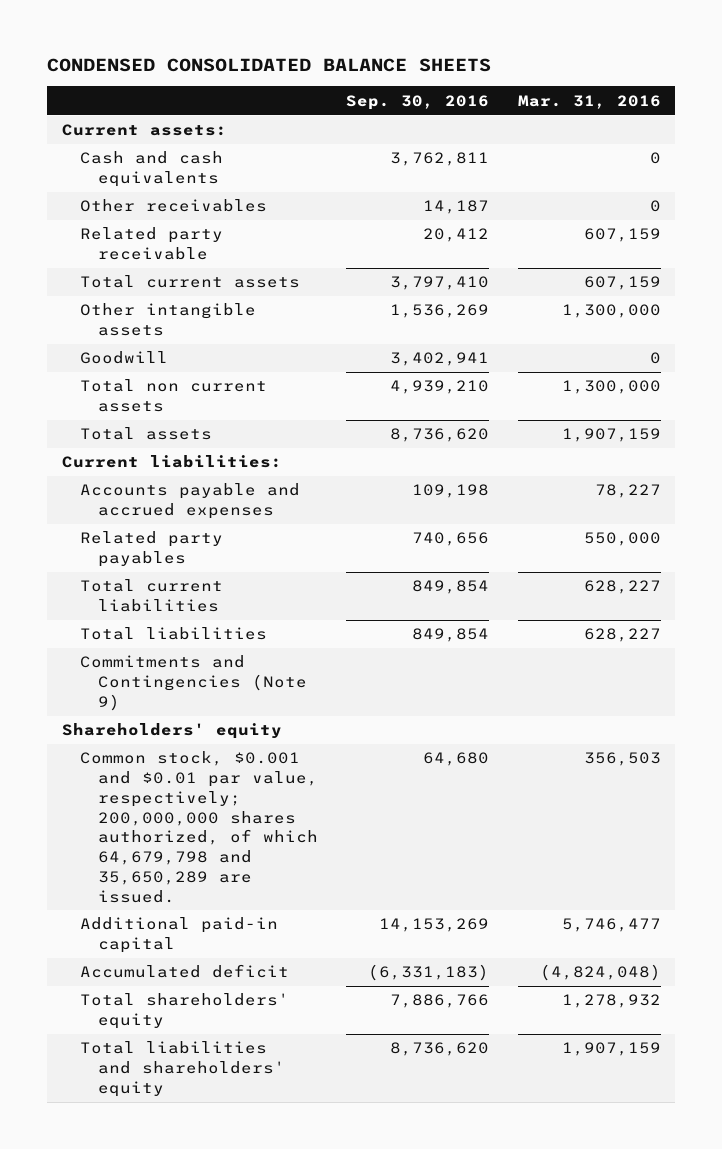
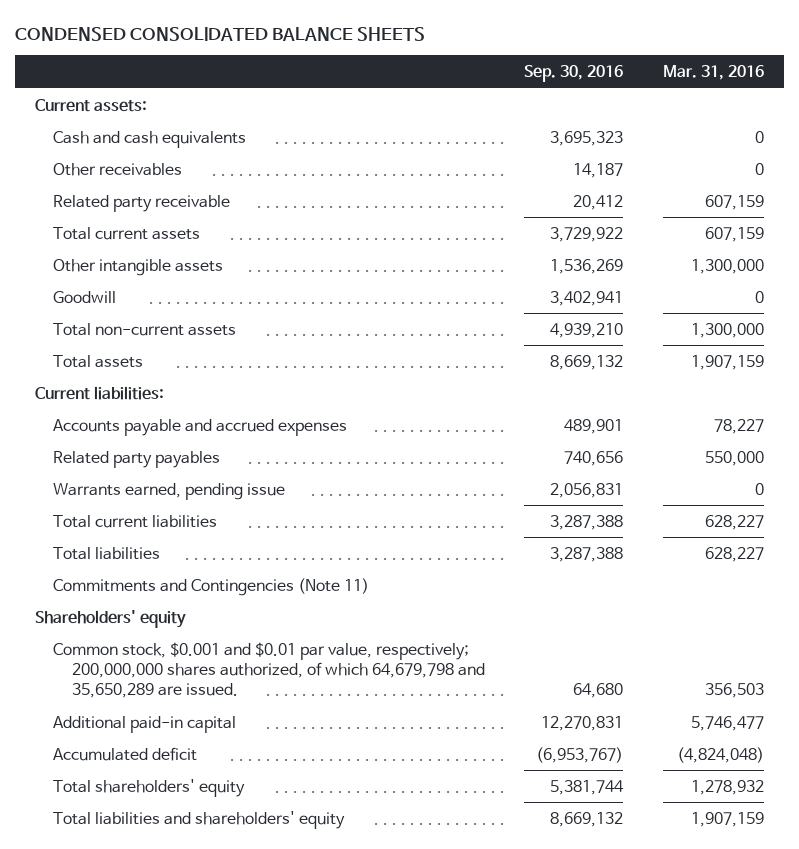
[390,152,490,167] 3,762,811 -> [550,130,624,146] 3,695,323
[390,276,490,291] 3,797,410 -> [550,226,624,242] 3,729,922
[79,379,267,413] Total non current assets -> [53,322,237,336] Total non-current assets
[390,428,490,443] 8,736,620 -> [550,354,624,370] 8,669,132
[412,484,490,499] 109,198 -> [564,418,624,434] 489,901
none -> [53,482,286,500] Warrants earned, pending issue
[412,580,490,595] 849,854 -> [550,514,624,530] 3,287,388
[412,628,490,643] 849,854 -> [550,546,624,562] 3,287,388
[79,655,308,711] Commitments and Contingencies (Note 9) -> [53,577,370,596] Commitments and Contingencies (Note 11)
[379,918,490,933] 14,153,269 -> [541,715,624,731] 12,270,831
[368,964,490,982] (6,331,183) -> [536,746,624,763] (6,953,767)
[390,994,490,1009] 7,886,766 -> [550,779,625,795] 5,381,744
[390,1042,490,1057] 8,736,620 -> [550,811,624,827] 8,669,132

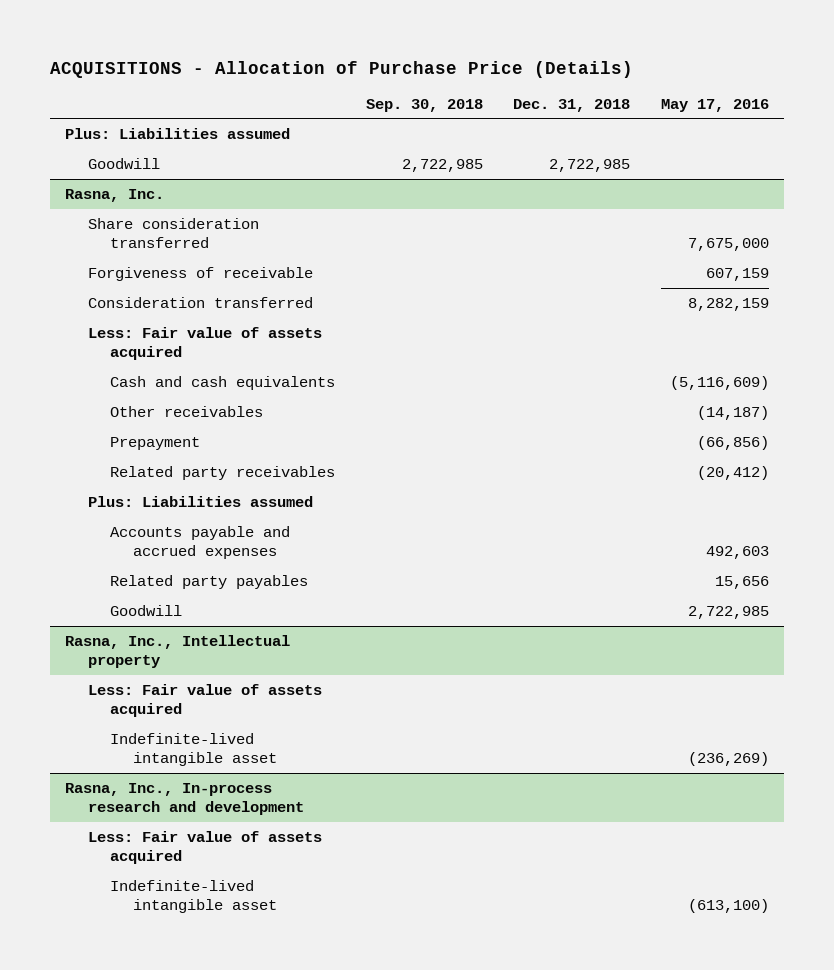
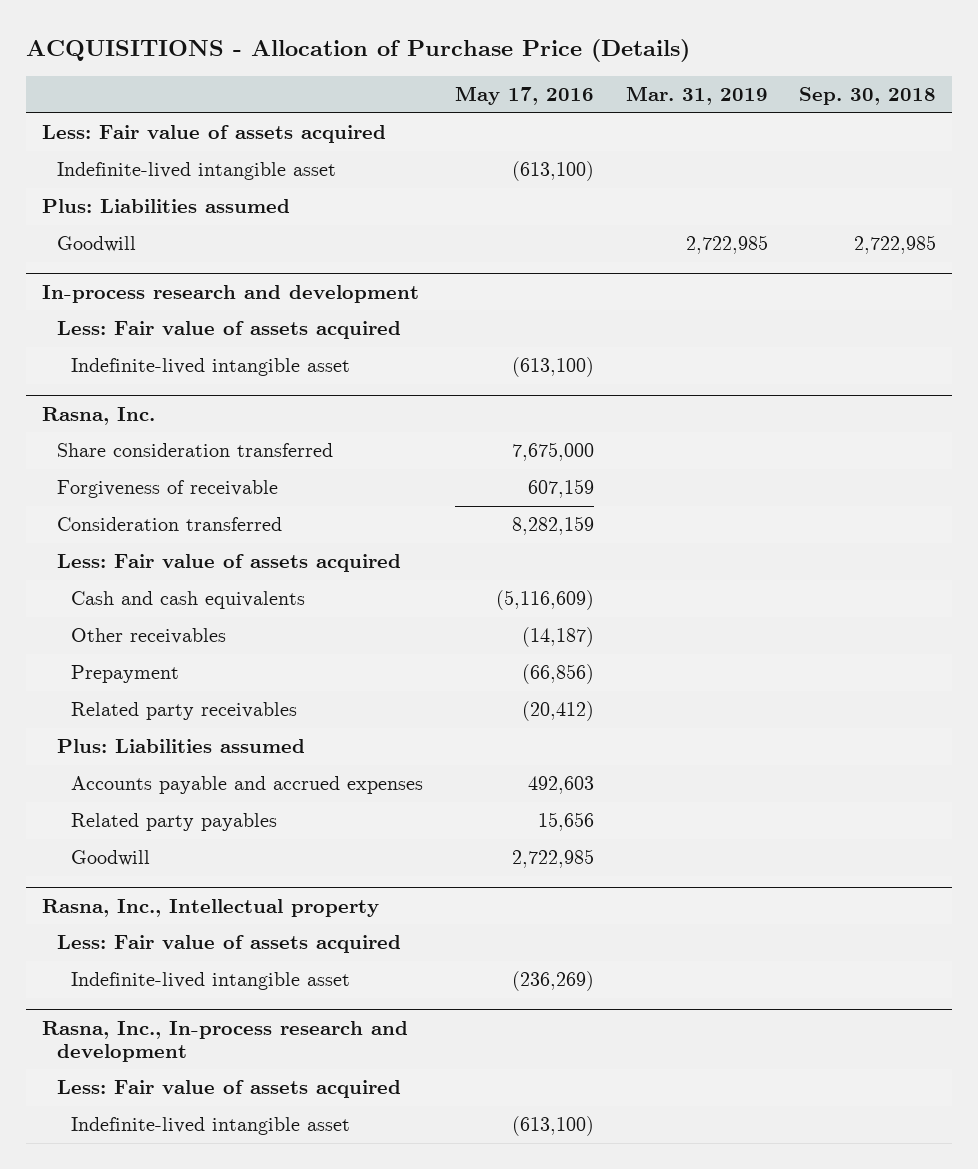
[513,98,631,112] Dec. 31, 2018 -> none
none -> [625,86,768,106] Mar. 31, 2019
none -> [41,125,386,144] Less: Fair value of assets acquired
none -> [56,162,336,181] Indefinite-lived intangible asset
none -> [41,284,419,303] In-process research and development
none -> [56,321,401,340] Less: Fair value of assets acquired
none -> [71,358,351,377] Indefinite-lived intangible asset

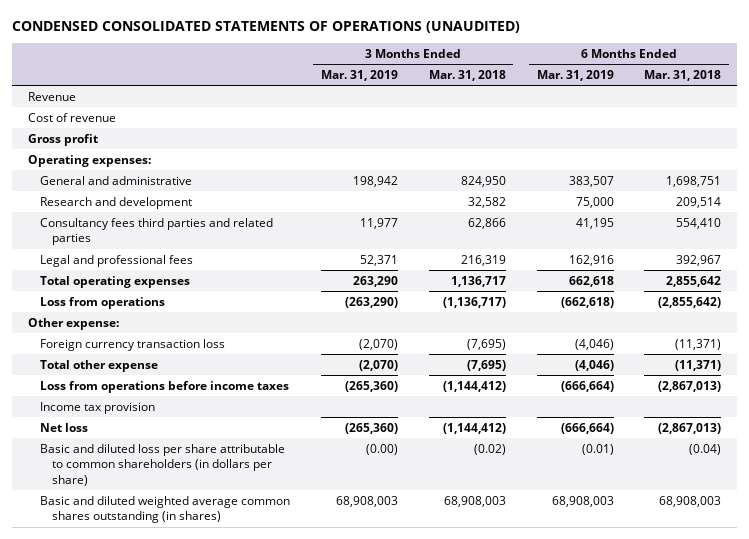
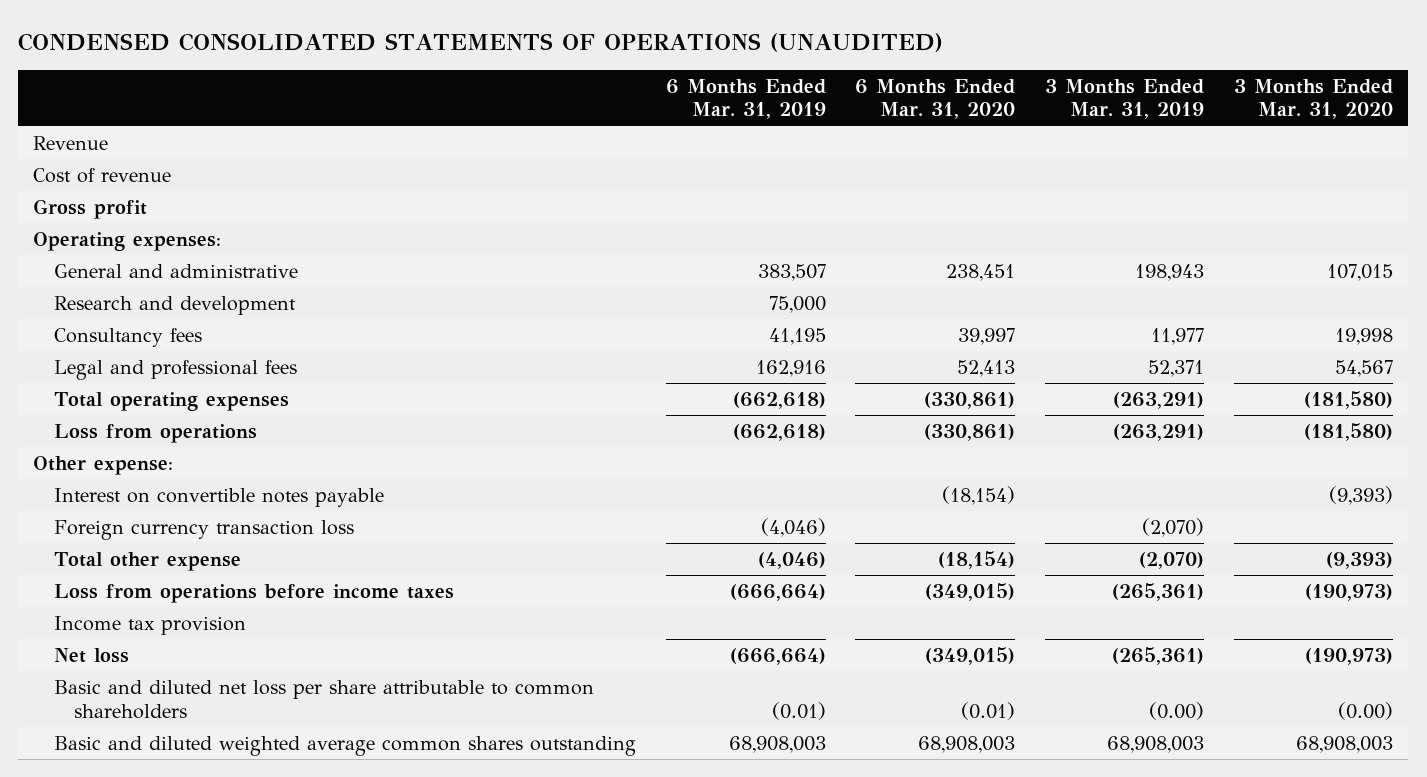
[428,70,506,82] Mar. 31, 2018 -> none
[644,70,722,82] Mar. 31, 2018 -> none
none -> [855,78,1016,120] 6 Months Ended Mar. 31, 2020
none -> [1234,78,1394,120] 3 Months Ended Mar. 31, 2020
[352,175,398,187] 198,942 -> [1135,264,1205,282] 198,943
[39,217,273,246] Consultancy fees third parties and related parties -> [53,328,202,348] Consultancy fees
[352,275,398,287] 263,290 -> [1113,392,1205,410] (263,291)
[568,275,614,287] 662,618 -> [732,392,826,410] (662,618)
[344,296,398,308] (263,290) -> [1113,424,1205,442] (263,291)
none -> [53,488,384,508] Interest on convertible notes payable
[344,380,398,392] (265,360) -> [1112,583,1205,602] (265,361)
[344,422,398,434] (265,360) -> [1112,647,1205,666] (265,361)
[39,443,285,487] Basic and diluted loss per share attributable to common shareholders (in dollars per share) -> [53,680,594,719] Basic and diluted net loss per share attributable to common shareholders
[39,495,290,524] Basic and diluted weighted average common shares outstanding (in shares) -> [53,736,636,757] Basic and diluted weighted average common shares outstanding

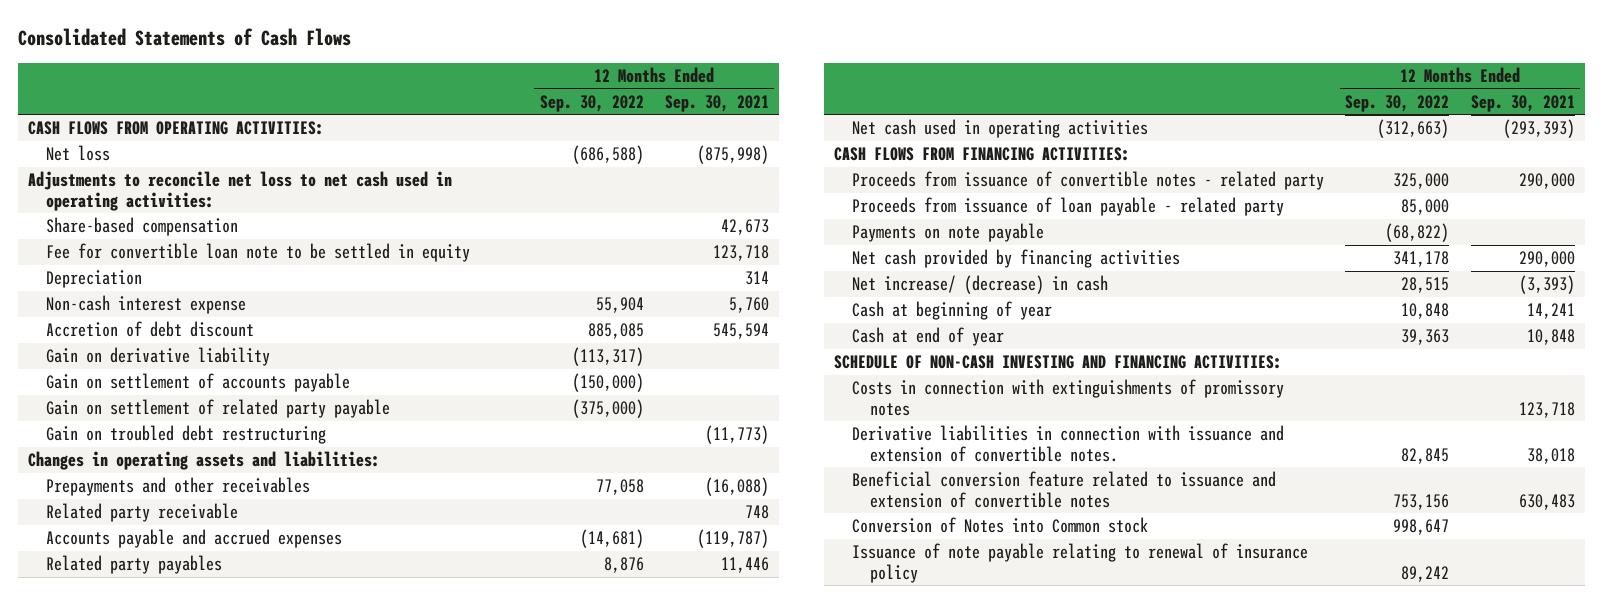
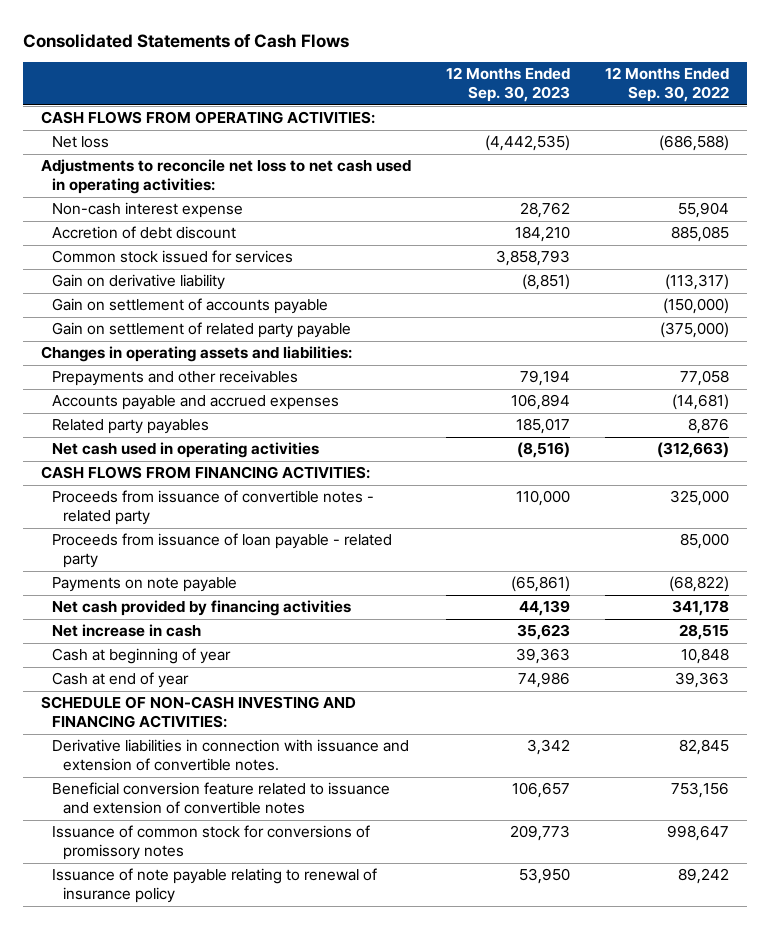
[664,94,769,112] Sep. 30, 2021 -> none
none -> [446,67,571,103] 12 Months Ended Sep. 30, 2023
[46,217,239,237] Share-based compensation -> none
[46,243,471,263] Fee for convertible loan note to be settled in equity -> none
[46,270,143,289] Depreciation -> none
none -> [51,250,293,264] Common stock issued for services
[46,425,327,445] Gain on troubled debt restructuring -> none
[46,503,239,523] Related party receivable -> none
[852,275,1109,295] Net increase/ (decrease) in cash -> [51,624,201,638] Net increase in cash
[852,379,1285,416] Costs in connection with extinguishments of promissory notes -> none
[852,517,1149,534] Conversion of Notes into Common stock -> [51,825,370,861] Issuance of common stock for conversions of promissory notes

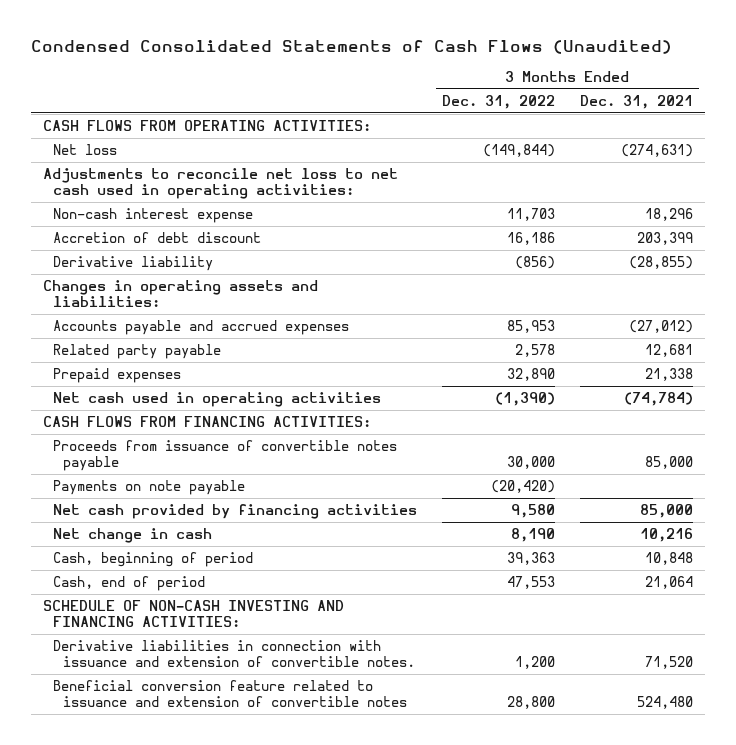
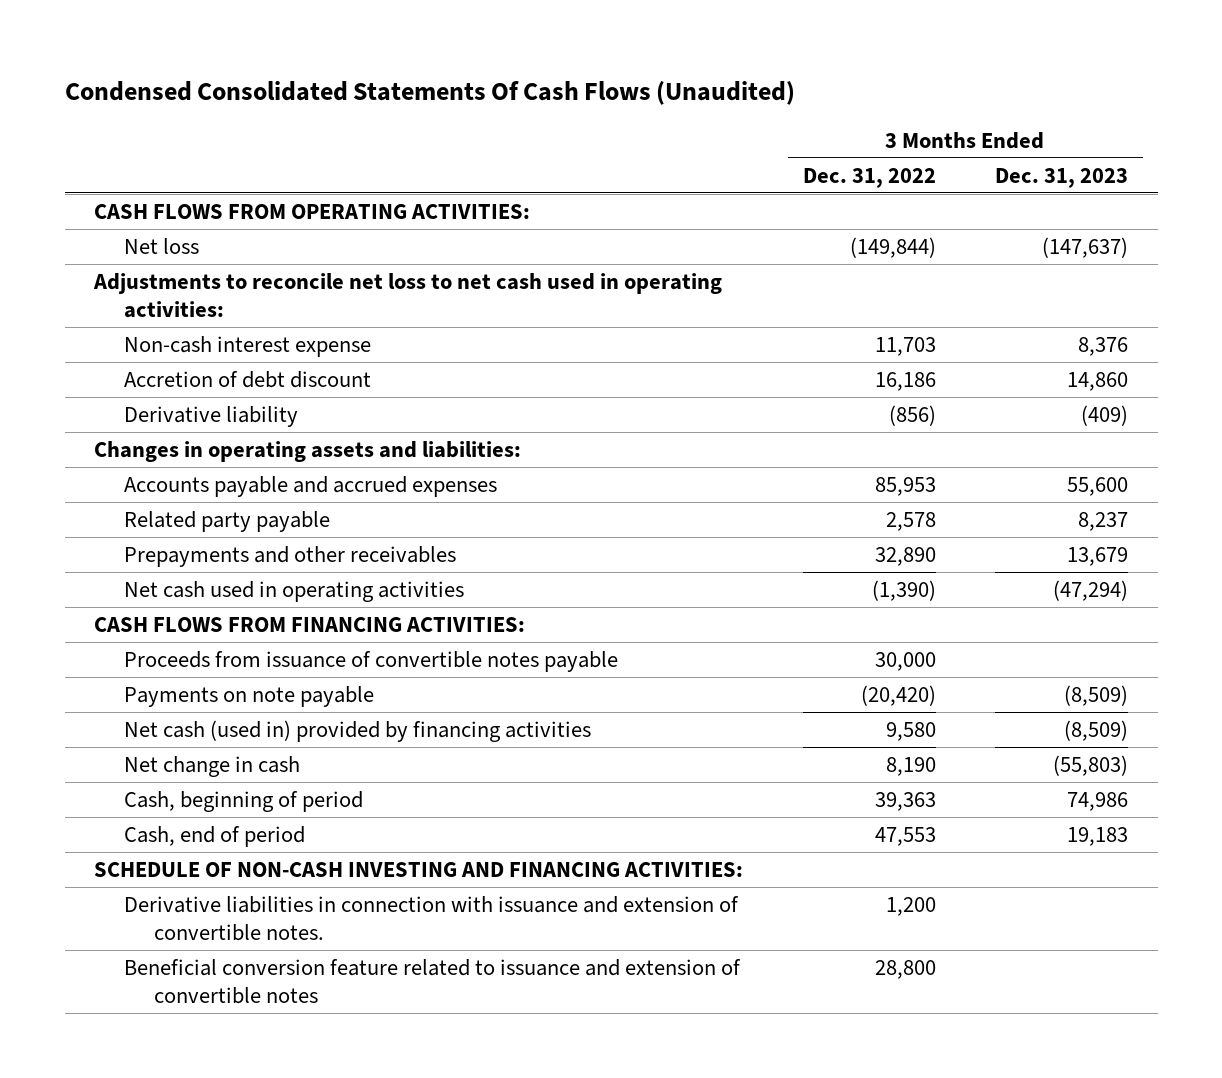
[31,39,673,54] Condensed Consolidated Statements of Cash Flows (Unaudited) -> [64,80,795,105] Condensed Consolidated Statements Of Cash Flows (Unaudited)
[579,94,693,109] Dec. 31, 2021 -> none
none -> [994,167,1128,188] Dec. 31, 2023
[53,367,182,383] Prepaid expenses -> [124,546,457,568] Prepayments and other receivables
[53,503,418,519] Net cash provided by financing activities -> [124,720,592,743] Net cash (used in) provided by financing activities

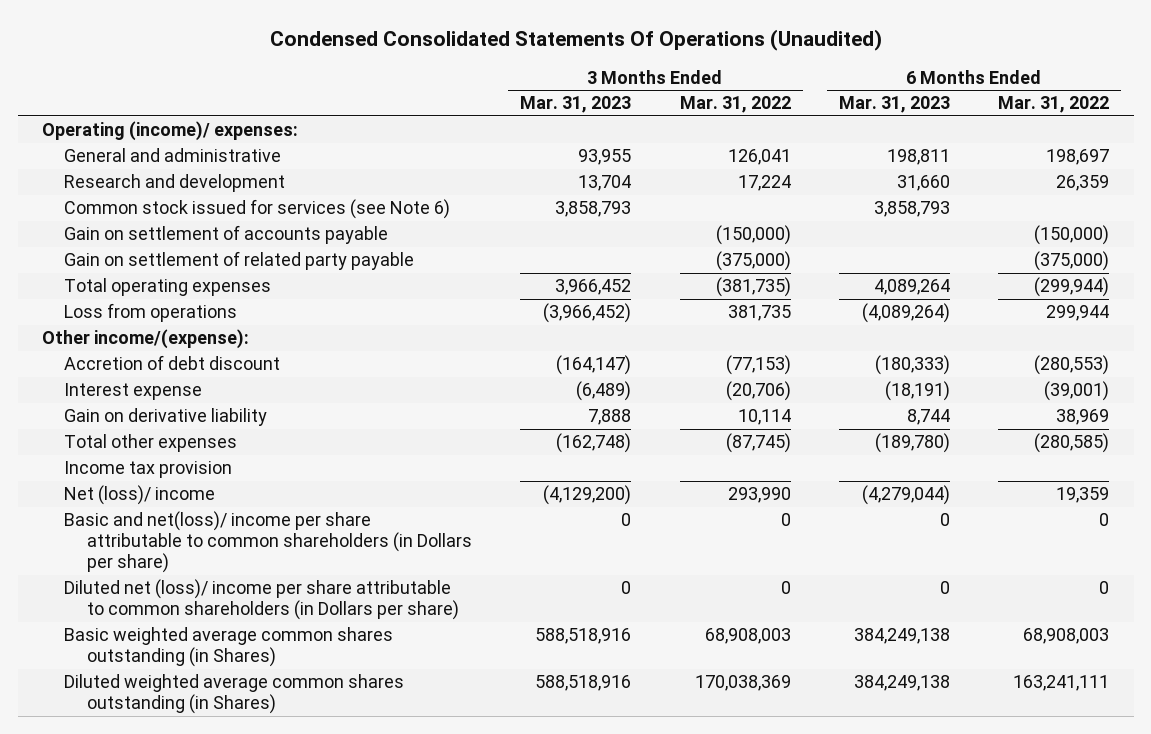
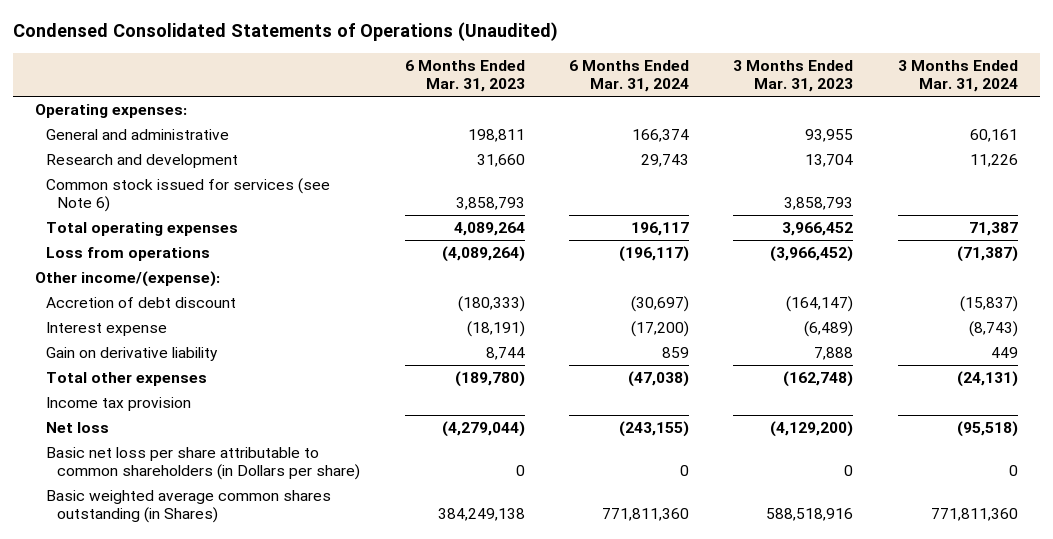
[269,29,882,52] Condensed Consolidated Statements Of Operations (Unaudited) -> [13,22,559,42] Condensed Consolidated Statements of Operations (Unaudited)
[679,96,791,114] Mar. 31, 2022 -> none
[998,96,1110,114] Mar. 31, 2022 -> none
none -> [569,59,690,93] 6 Months Ended Mar. 31, 2024
none -> [897,59,1018,93] 3 Months Ended Mar. 31, 2024
[41,121,298,142] Operating (income)/ expenses: -> [35,104,188,119] Operating expenses:
[64,225,389,245] Gain on settlement of accounts payable -> none
[64,251,415,271] Gain on settlement of related party payable -> none
[64,579,459,621] Diluted net (loss)/ income per share attributable to common shareholders (in Dollars per share) -> none
[64,485,216,506] Net (loss)/ income -> [46,422,110,434] Net loss
[64,511,472,574] Basic and net(loss)/ income per share attributable to common shareholders (in Dollars per share) -> [46,447,361,481] Basic net loss per share attributable to common shareholders (in Dollars per share)
[64,674,405,715] Diluted weighted average common shares outstanding (in Shares) -> none

